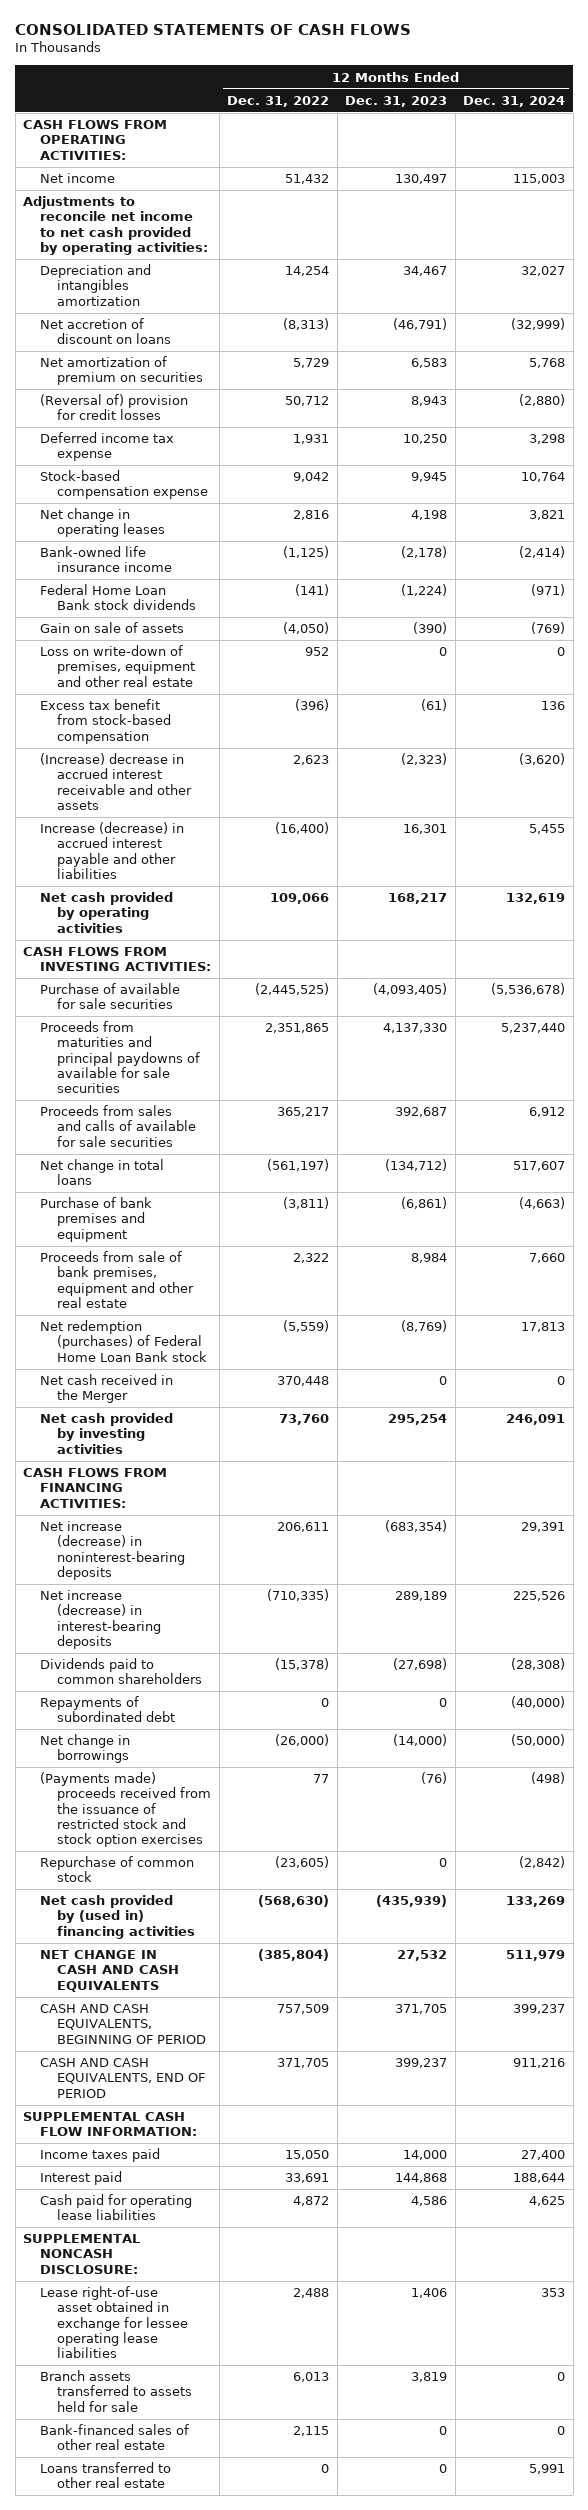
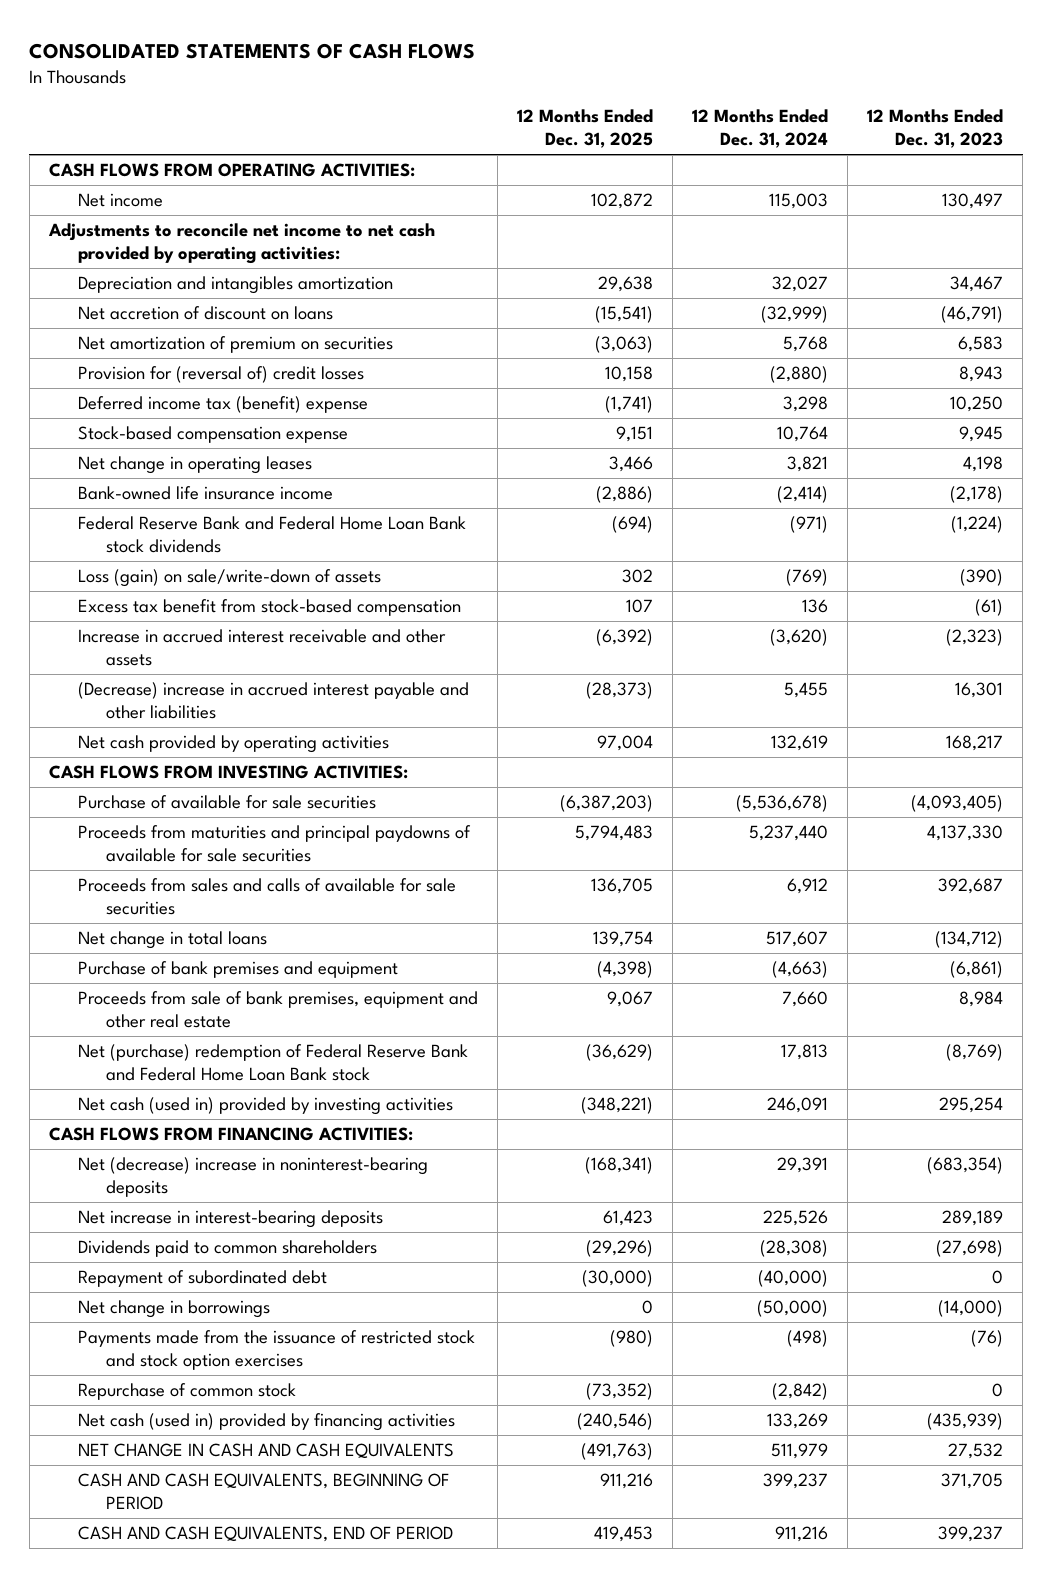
[227,95,330,107] Dec. 31, 2022 -> none
none -> [516,109,653,149] 12 Months Ended Dec. 31, 2025
[40,394,189,421] (Reversal of) provision for credit losses -> [77,366,364,384] Provision for (reversal of) credit losses
[40,432,175,462] Deferred income tax expense -> [77,396,368,414] Deferred income tax (benefit) expense
[40,645,195,687] Loss on write-down of premises, equipment and other real estate -> none
[40,584,196,611] Federal Home Loan Bank stock dividends -> [77,516,466,554] Federal Reserve Bank and Federal Home Loan Bank stock dividends
[40,622,185,634] Gain on sale of assets -> [77,569,381,588] Loss (gain) on sale/write-down of assets
[40,753,192,810] (Increase) decrease in accrued interest receivable and other assets -> [77,629,446,667] Increase in accrued interest receivable and other assets
[40,822,185,879] Increase (decrease) in accrued interest payable and other liabilities -> [77,682,469,720] (Decrease) increase in accrued interest payable and other liabilities
[40,1374,174,1404] Net cash received in the Merger -> none
[40,1320,207,1362] Net redemption (purchases) of Federal Home Loan Bank stock -> [77,1044,468,1082] Net (purchase) redemption of Federal Reserve Bank and Federal Home Loan Bank stock
[40,1413,174,1454] Net cash provided by investing activities -> [77,1097,453,1116] Net cash (used in) provided by investing activities
[40,1521,185,1580] Net increase (decrease) in noninterest-bearing deposits -> [77,1157,428,1198] Net (decrease) increase in noninterest-bearing deposits
[40,1590,161,1649] Net increase (decrease) in interest-bearing deposits -> [77,1210,383,1229] Net increase in interest-bearing deposits
[40,1696,175,1723] Repayments of subordinated debt -> [77,1270,327,1288] Repayment of subordinated debt
[40,1772,211,1847] (Payments made) proceeds received from the issuance of restricted stock and stock option exercises -> [77,1330,475,1371] Payments made from the issuance of restricted stock and stock option exercises
[40,1895,195,1939] Net cash provided by (used in) financing activities -> [77,1413,455,1432] Net cash (used in) provided by financing activities
[23,2112,198,2137] SUPPLEMENTAL CASH FLOW INFORMATION: -> none
[40,2148,161,2163] Income taxes paid -> none
[40,2171,123,2186] Interest paid -> none
[40,2194,193,2221] Cash paid for operating lease liabilities -> none
[23,2234,141,2274] SUPPLEMENTAL NONCASH DISCLOSURE: -> none
[40,2286,188,2358] Lease right-of-use asset obtained in exchange for lessee operating lease liabilities -> none
[40,2370,192,2412] Branch assets transferred to assets held for sale -> none
[40,2424,190,2451] Bank-financed sales of other real estate -> none
[40,2462,172,2489] Loans transferred to other real estate -> none

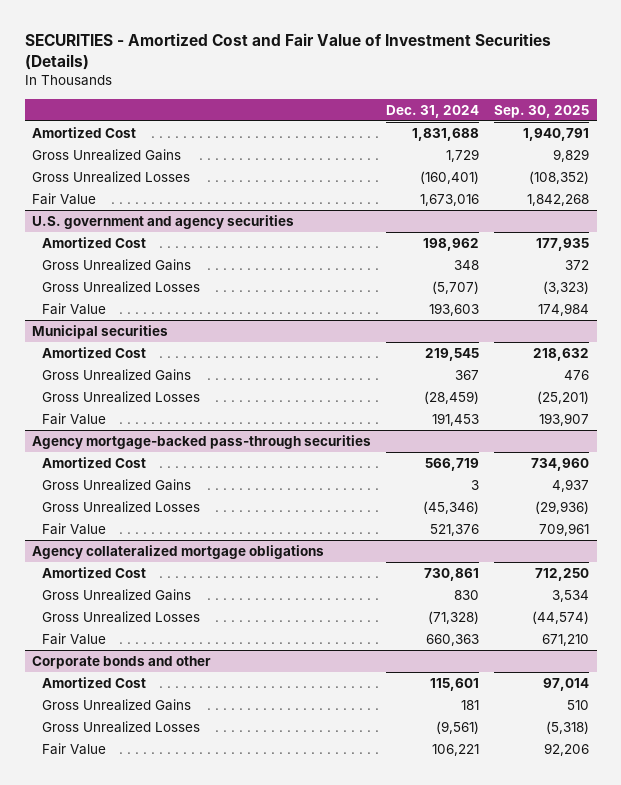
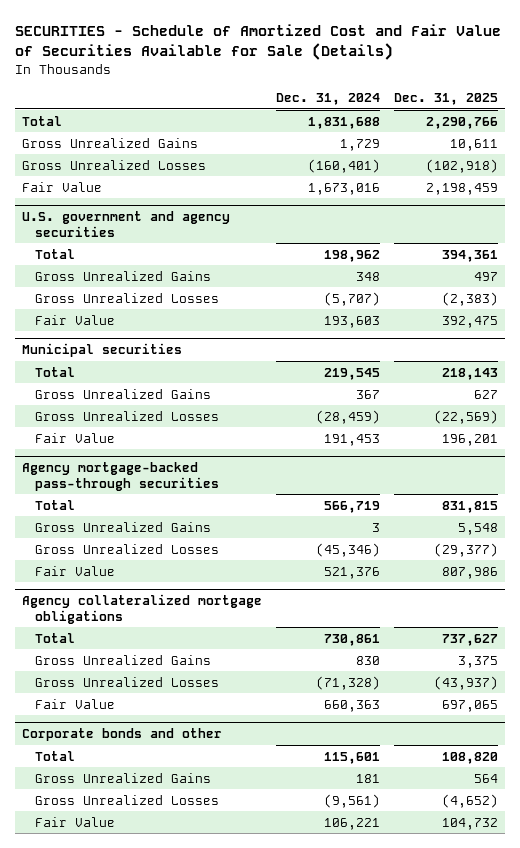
[24,32,551,70] SECURITIES - Amortized Cost and Fair Value of Investment Securities (Details) -> [15,23,502,60] SECURITIES - Schedule of Amortized Cost and Fair Value of Securities Available for Sale (Details)
[494,104,590,118] Sep. 30, 2025 -> none
none -> [393,93,498,106] Dec. 31, 2025
[32,127,137,139] Amortized Cost -> [22,115,63,126] Total
[42,237,147,249] Amortized Cost -> [34,248,75,259] Total
[42,347,147,359] Amortized Cost -> [34,366,75,377] Total
[42,457,147,469] Amortized Cost -> [34,499,75,510] Total
[42,567,147,579] Amortized Cost -> [34,632,75,643] Total
[42,677,147,689] Amortized Cost -> [34,750,75,761] Total

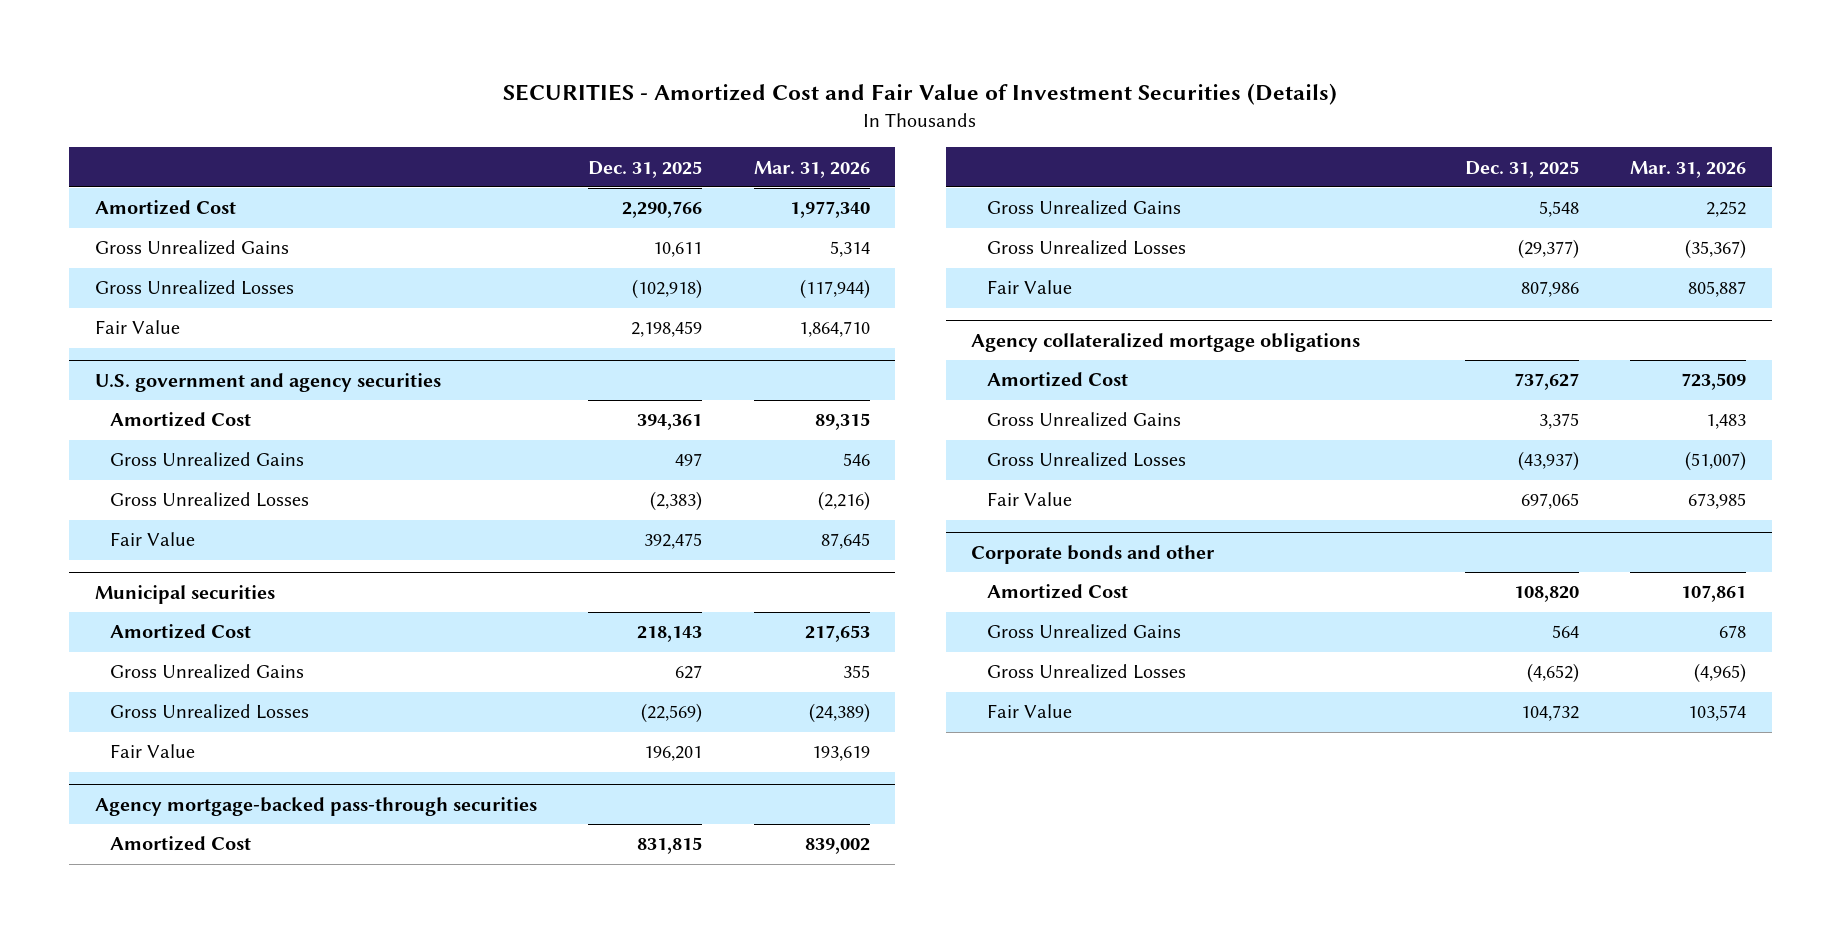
[15,23,502,60] SECURITIES - Schedule of Amortized Cost and Fair Value of Securities Available for Sale (Details) -> [503,82,1338,105] SECURITIES - Amortized Cost and Fair Value of Investment Securities (Details)
[275,93,380,106] Dec. 31, 2024 -> none
none -> [753,160,870,178] Mar. 31, 2026
[22,115,63,126] Total -> [94,200,236,216] Amortized Cost
[34,248,75,259] Total -> [109,412,251,428] Amortized Cost
[34,366,75,377] Total -> [109,624,251,640] Amortized Cost
[34,499,75,510] Total -> [109,836,251,852] Amortized Cost
[34,632,75,643] Total -> [986,372,1128,388] Amortized Cost
[34,750,75,761] Total -> [986,584,1128,600] Amortized Cost

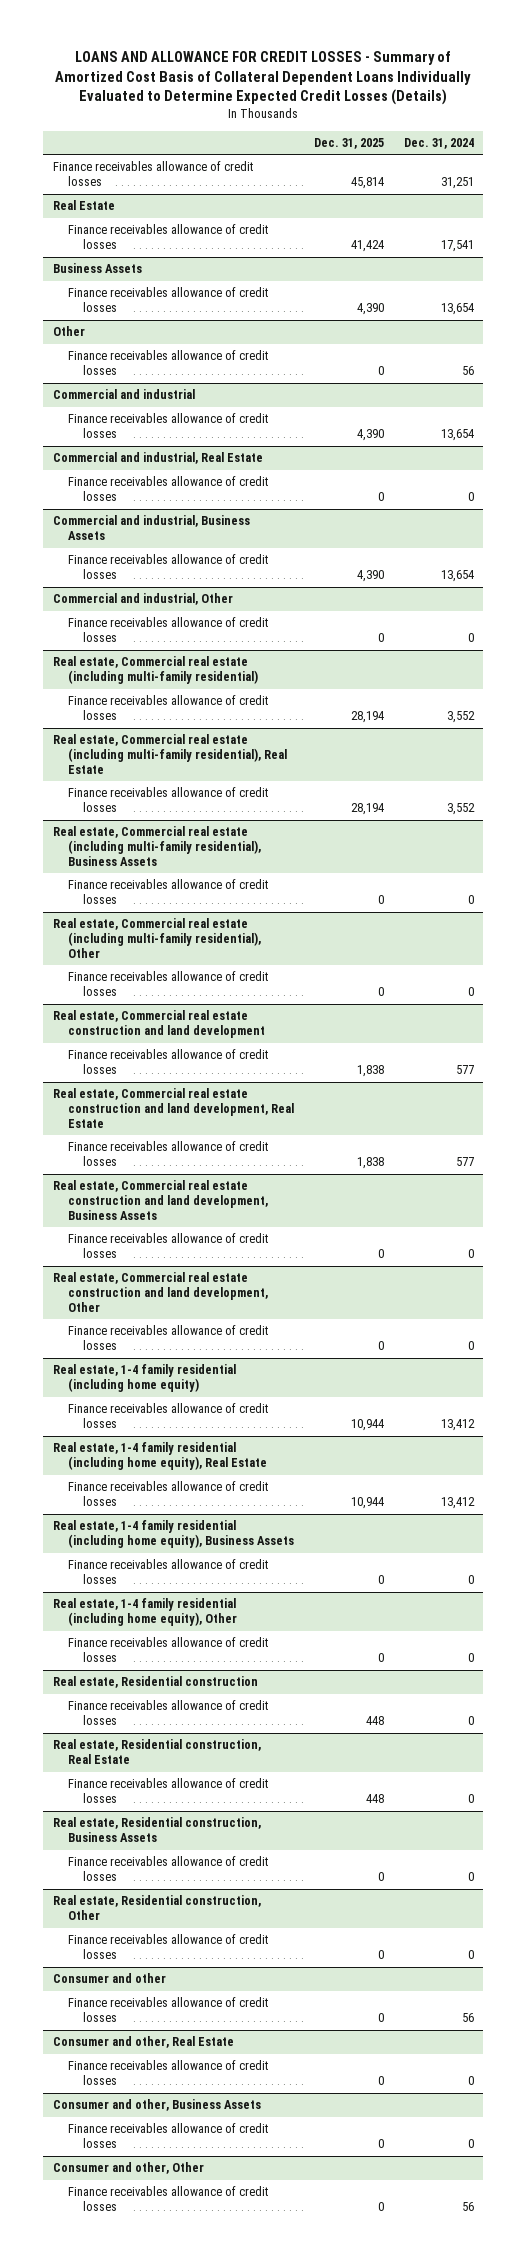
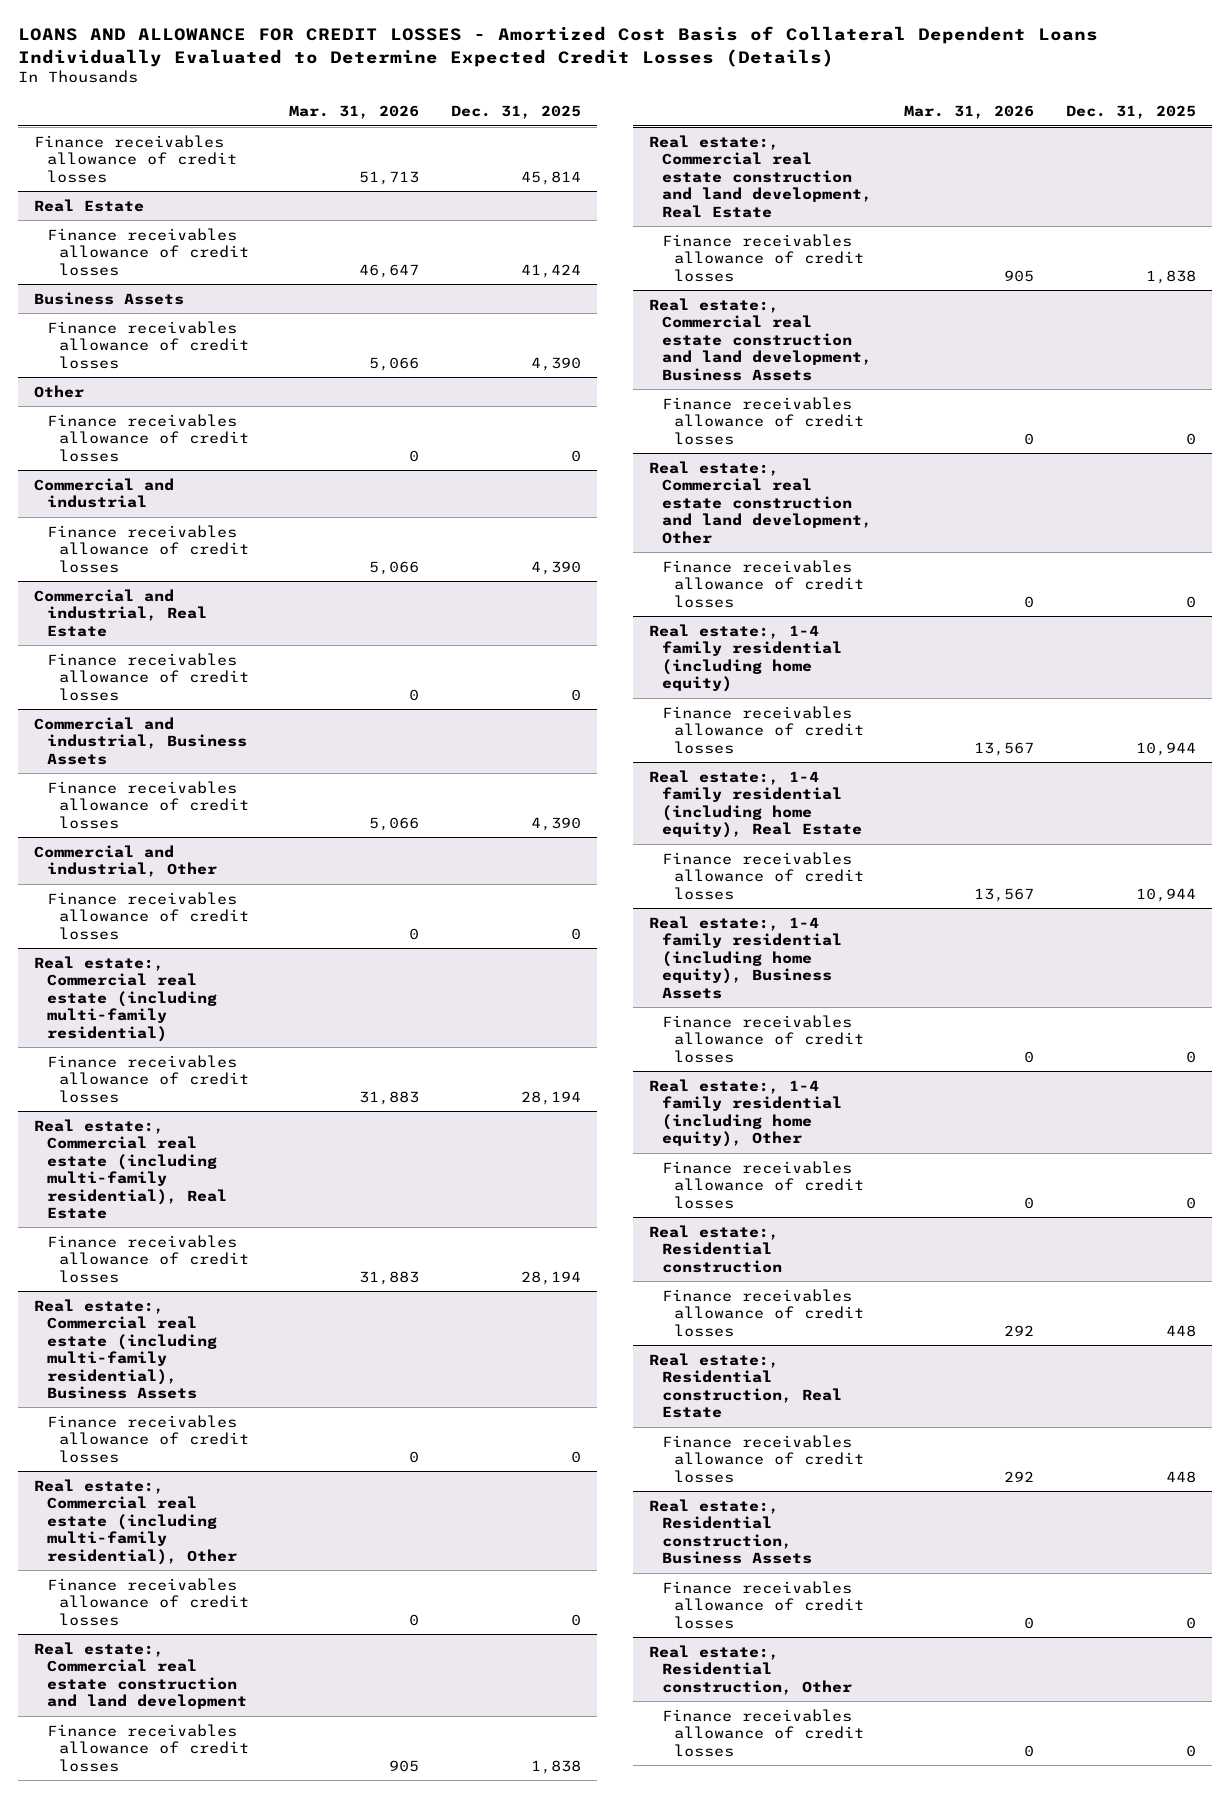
[55,51,472,106] LOANS AND ALLOWANCE FOR CREDIT LOSSES - Summary of Amortized Cost Basis of Collateral Dependent Loans Individually Evaluated to Determine Expected Credit Losses (Details) -> [18,26,1099,67] LOANS AND ALLOWANCE FOR CREDIT LOSSES - Amortized Cost Basis of Collateral Dependent Loans Individually Evaluated to Determine Expected Credit Losses (Details)
[403,137,474,149] Dec. 31, 2024 -> none
none -> [288,105,419,120] Mar. 31, 2026
[52,656,258,685] Real estate, Commercial real estate (including multi-family residential) -> [34,955,217,1042] Real estate:, Commercial real estate (including multi-family residential)
[52,734,287,774] Real estate, Commercial real estate (including multi-family residential), Real Estate -> [34,1118,227,1220] Real estate:, Commercial real estate (including multi-family residential), Real Estate
[52,826,261,866] Real estate, Commercial real estate (including multi-family residential), Business Assets -> [34,1298,217,1400] Real estate:, Commercial real estate (including multi-family residential), Business Assets
[52,918,261,958] Real estate, Commercial real estate (including multi-family residential), Other -> [34,1478,237,1565] Real estate:, Commercial real estate (including multi-family residential), Other
[52,1010,265,1039] Real estate, Commercial real estate construction and land development -> [34,1641,247,1710] Real estate:, Commercial real estate construction and land development
[52,1088,294,1128] Real estate, Commercial real estate construction and land development, Real Estate -> [649,134,872,218] Real estate:, Commercial real estate construction and land development, Real Estate
[52,1180,268,1220] Real estate, Commercial real estate construction and land development, Business Assets -> [649,297,872,381] Real estate:, Commercial real estate construction and land development, Business Assets
[52,1272,268,1312] Real estate, Commercial real estate construction and land development, Other -> [649,460,872,544] Real estate:, Commercial real estate construction and land development, Other
[52,1364,236,1393] Real estate, 1-4 family residential (including home equity) -> [649,623,842,693] Real estate:, 1-4 family residential (including home equity)
[52,1442,267,1471] Real estate, 1-4 family residential (including home equity), Real Estate -> [649,769,862,839] Real estate:, 1-4 family residential (including home equity), Real Estate
[52,1520,294,1549] Real estate, 1-4 family residential (including home equity), Business Assets -> [649,915,842,999] Real estate:, 1-4 family residential (including home equity), Business Assets
[52,1598,237,1627] Real estate, 1-4 family residential (including home equity), Other -> [649,1078,842,1148] Real estate:, 1-4 family residential (including home equity), Other
[52,1676,258,1689] Real estate, Residential construction -> [649,1224,782,1273] Real estate:, Residential construction
[52,1739,261,1765] Real estate, Residential construction, Real Estate -> [649,1352,842,1419] Real estate:, Residential construction, Real Estate
[67,1856,268,1882] Finance receivables allowance of credit losses -> none
[52,1895,261,1921] Real estate, Residential construction, Other -> none
[67,1934,268,1960] Finance receivables allowance of credit losses -> none
[52,1973,166,1984] Consumer and other -> none
[67,1997,268,2023] Finance receivables allowance of credit losses -> none
[52,2036,234,2049] Consumer and other, Real Estate -> none
[67,2060,268,2086] Finance receivables allowance of credit losses -> none
[52,2099,261,2112] Consumer and other, Business Assets -> none
[52,1817,261,1843] Real estate, Residential construction, Business Assets -> [649,1498,812,1565] Real estate:, Residential construction, Business Assets
[52,2162,204,2175] Consumer and other, Other -> none
none -> [649,1644,852,1695] Real estate:, Residential construction, Other

